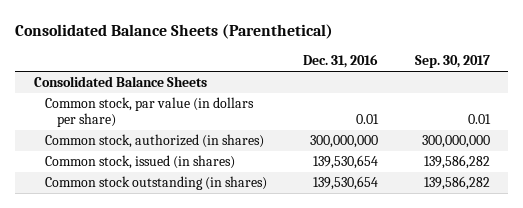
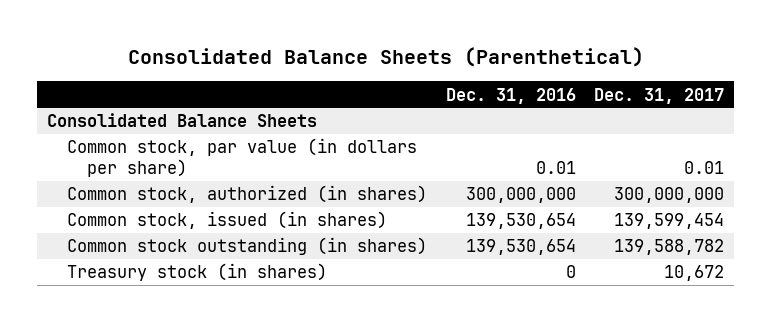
[414,55,490,69] Sep. 30, 2017 -> none
none -> [594,87,725,104] Dec. 31, 2017
none -> [66,263,327,282] Treasury stock (in shares)

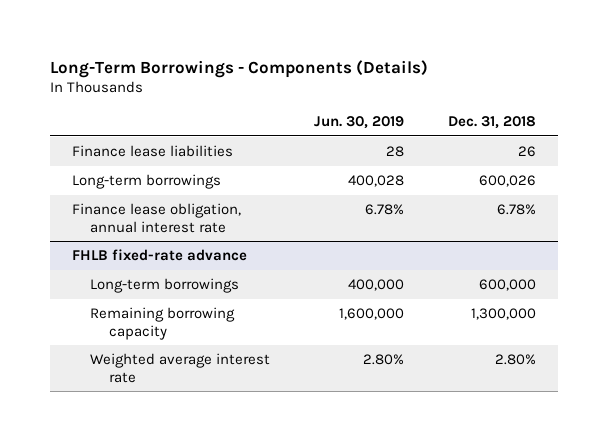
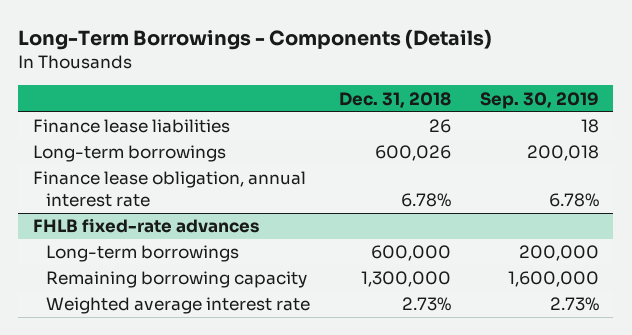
[314,116,405,130] Jun. 30, 2019 -> none
none -> [479,91,599,109] Sep. 30, 2019
[71,248,247,261] FHLB fixed-rate advance -> [32,218,259,234] FHLB fixed-rate advances
[495,353,537,365] 2.80% -> [401,297,451,312] 2.73%

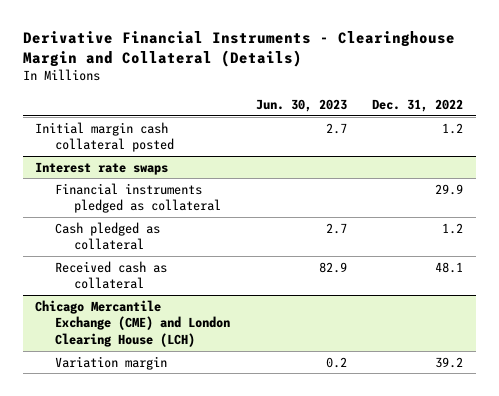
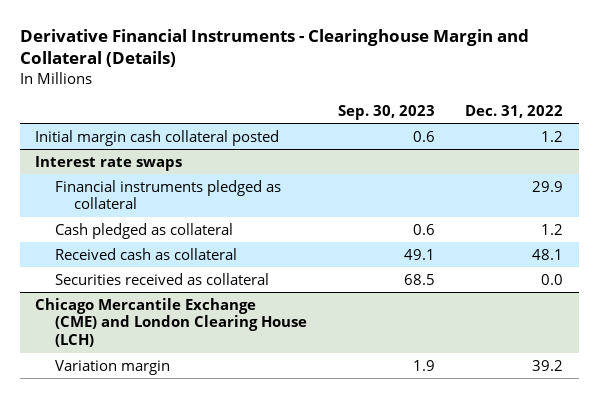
[255,99,347,113] Jun. 30, 2023 -> none
none -> [337,104,435,120] Sep. 30, 2023
none -> [54,272,269,285] Securities received as collateral

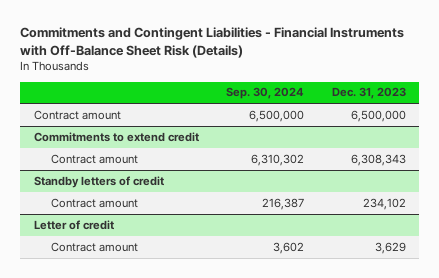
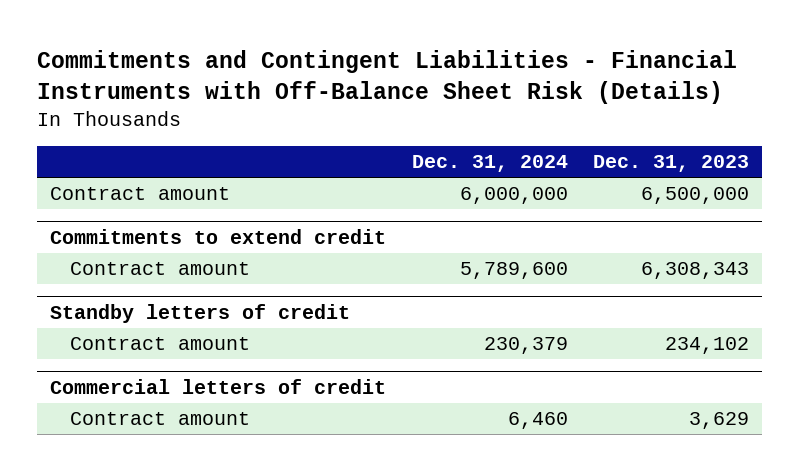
[226,87,305,100] Sep. 30, 2024 -> none
none -> [411,155,568,173] Dec. 31, 2024
[33,219,114,230] Letter of credit -> [49,378,386,394] Commercial letters of credit

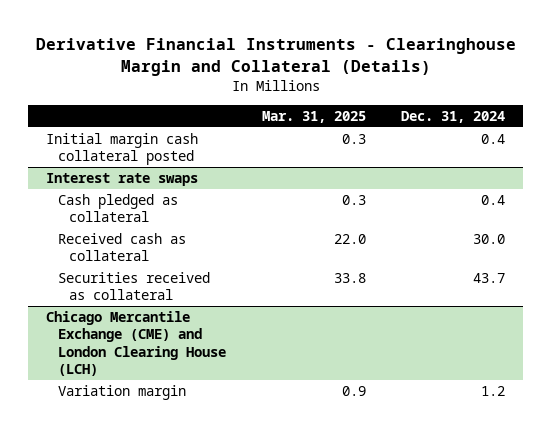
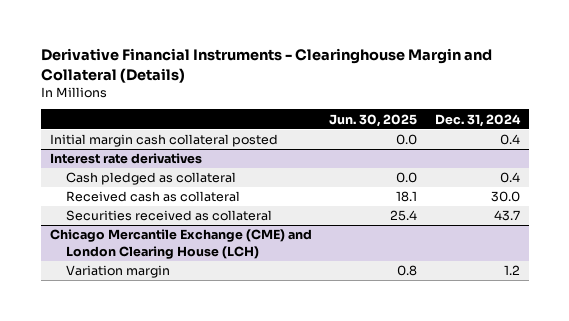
[261,110,366,123] Mar. 31, 2025 -> none
none -> [329,113,418,127] Jun. 30, 2025
[45,173,198,187] Interest rate swaps -> [49,153,202,165] Interest rate derivatives

